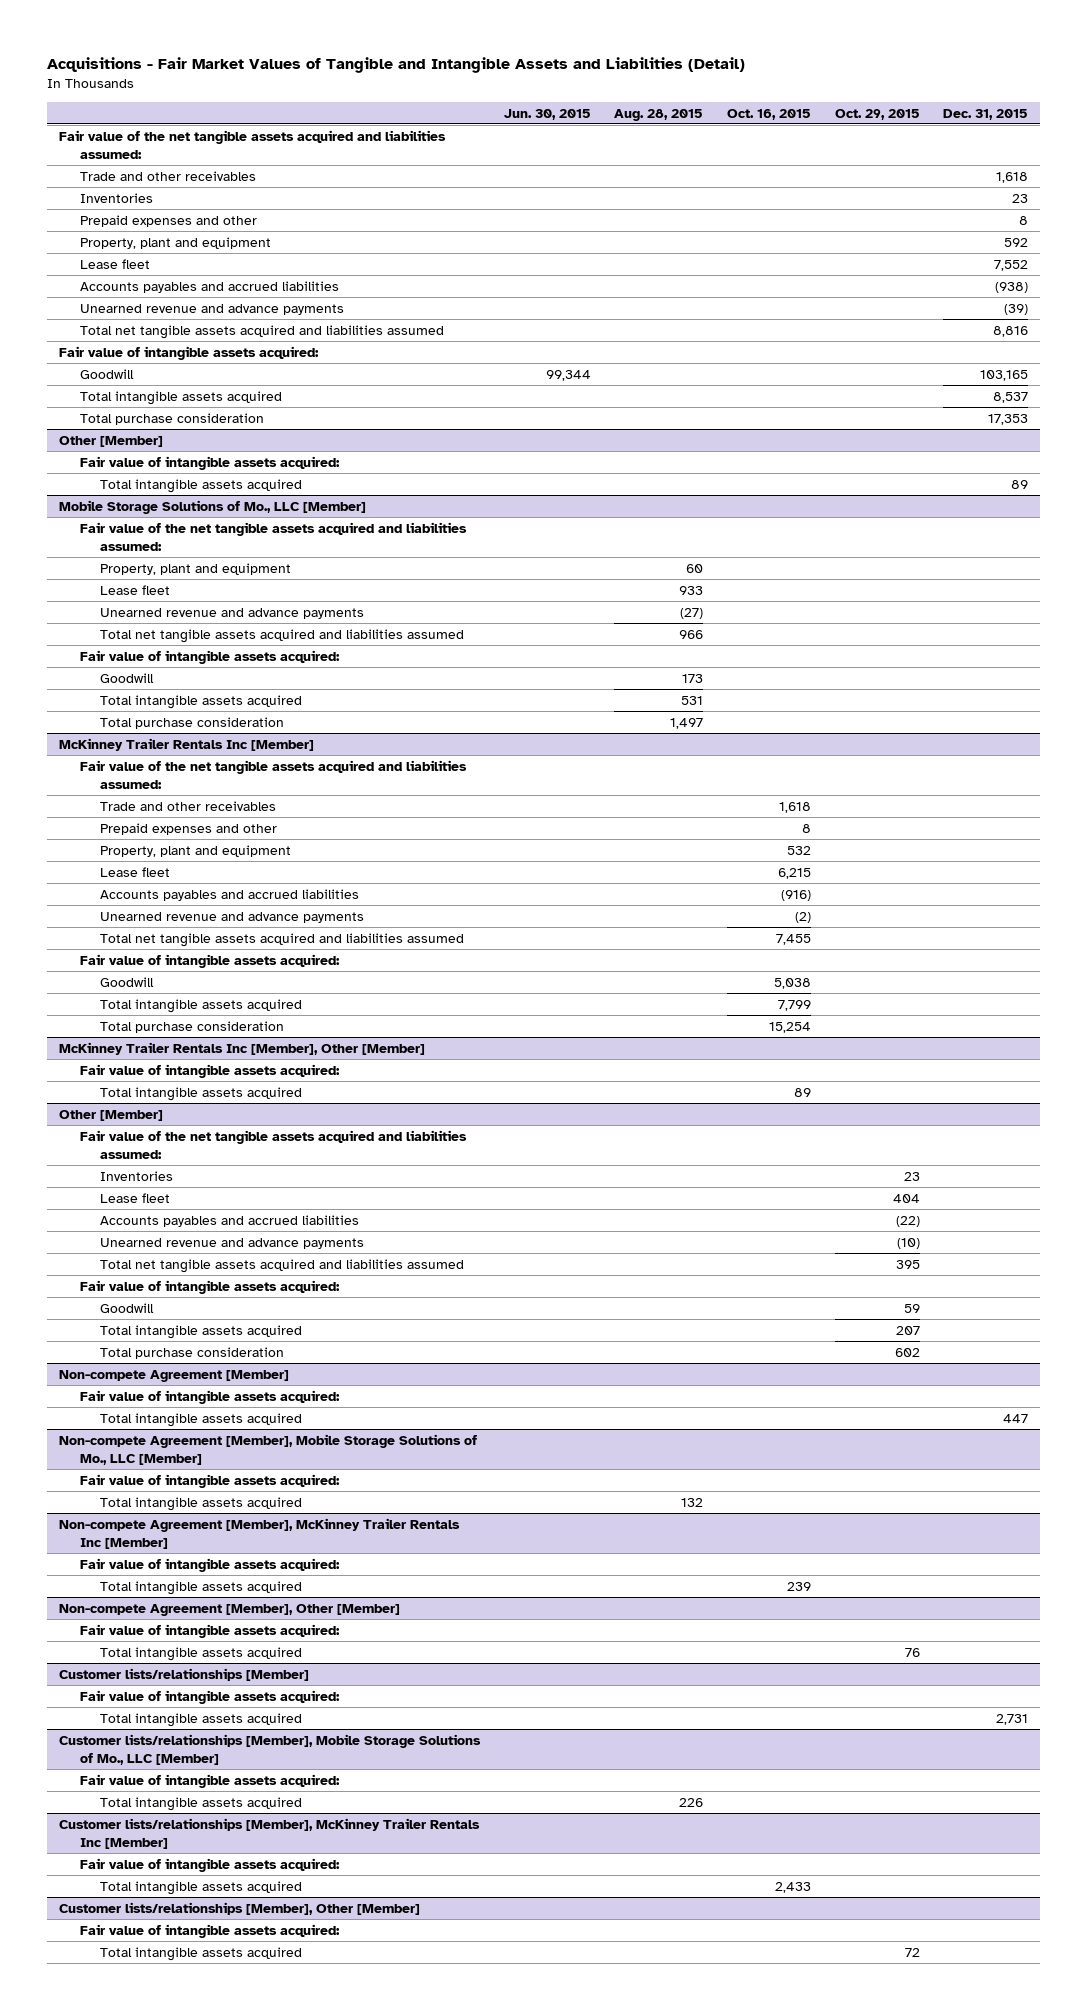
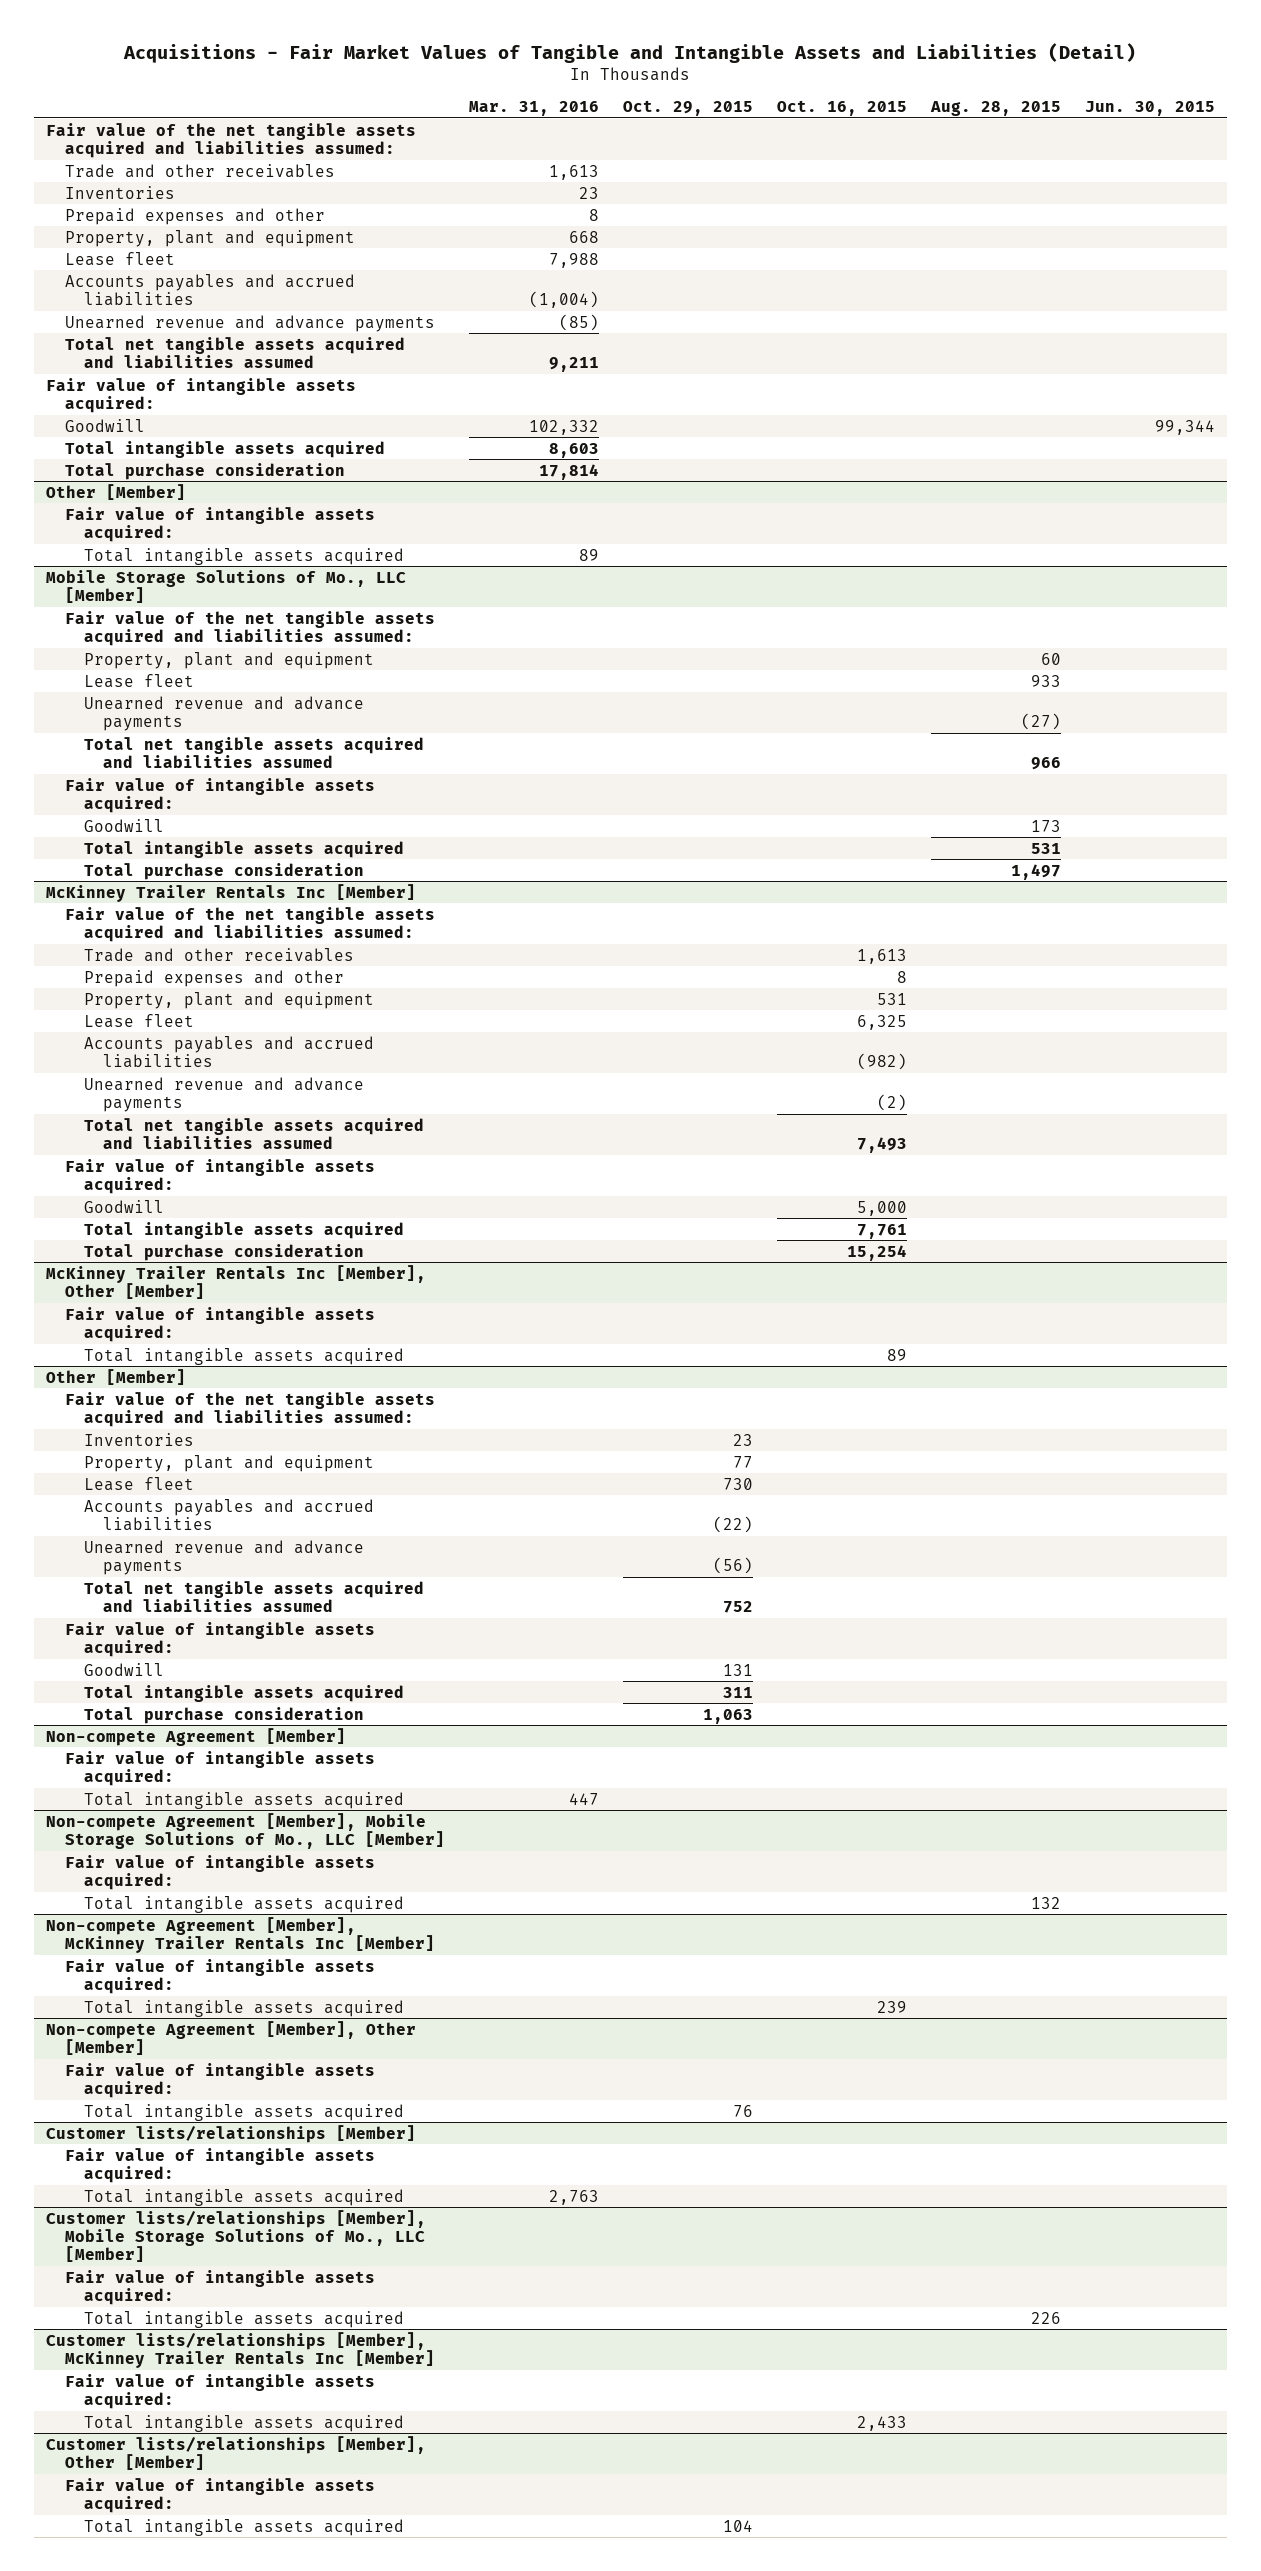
[943,108,1029,120] Dec. 31, 2015 -> none
none -> [469,100,600,116] Mar. 31, 2016
[779,801,812,813] 1,618 -> [856,948,907,964] 1,613
[787,845,812,855] 532 -> [876,992,907,1005] 531
[778,867,812,879] 6,215 -> [856,1014,907,1030] 6,325
[781,889,812,901] (916) -> [856,1053,907,1071] (982)
[776,933,812,945] 7,455 -> [856,1137,907,1154] 7,493
[774,977,812,989] 5,038 -> [856,1200,907,1216] 5,000
[778,999,812,1011] 7,799 -> [856,1223,907,1239] 7,761
none -> [83,1454,374,1472] Property, plant and equipment
[892,1193,920,1203] 404 -> [722,1477,753,1490] 730
[896,1237,920,1249] (10) -> [712,1557,753,1575] (56)
[895,1259,920,1269] 395 -> [722,1601,753,1614] 752
[903,1303,920,1313] 59 -> [722,1663,753,1676] 131
[895,1325,920,1335] 207 -> [722,1686,753,1698] 311
[894,1347,920,1357] 602 -> [702,1708,753,1724] 1,063
[904,1947,920,1957] 72 -> [722,2519,753,2532] 104

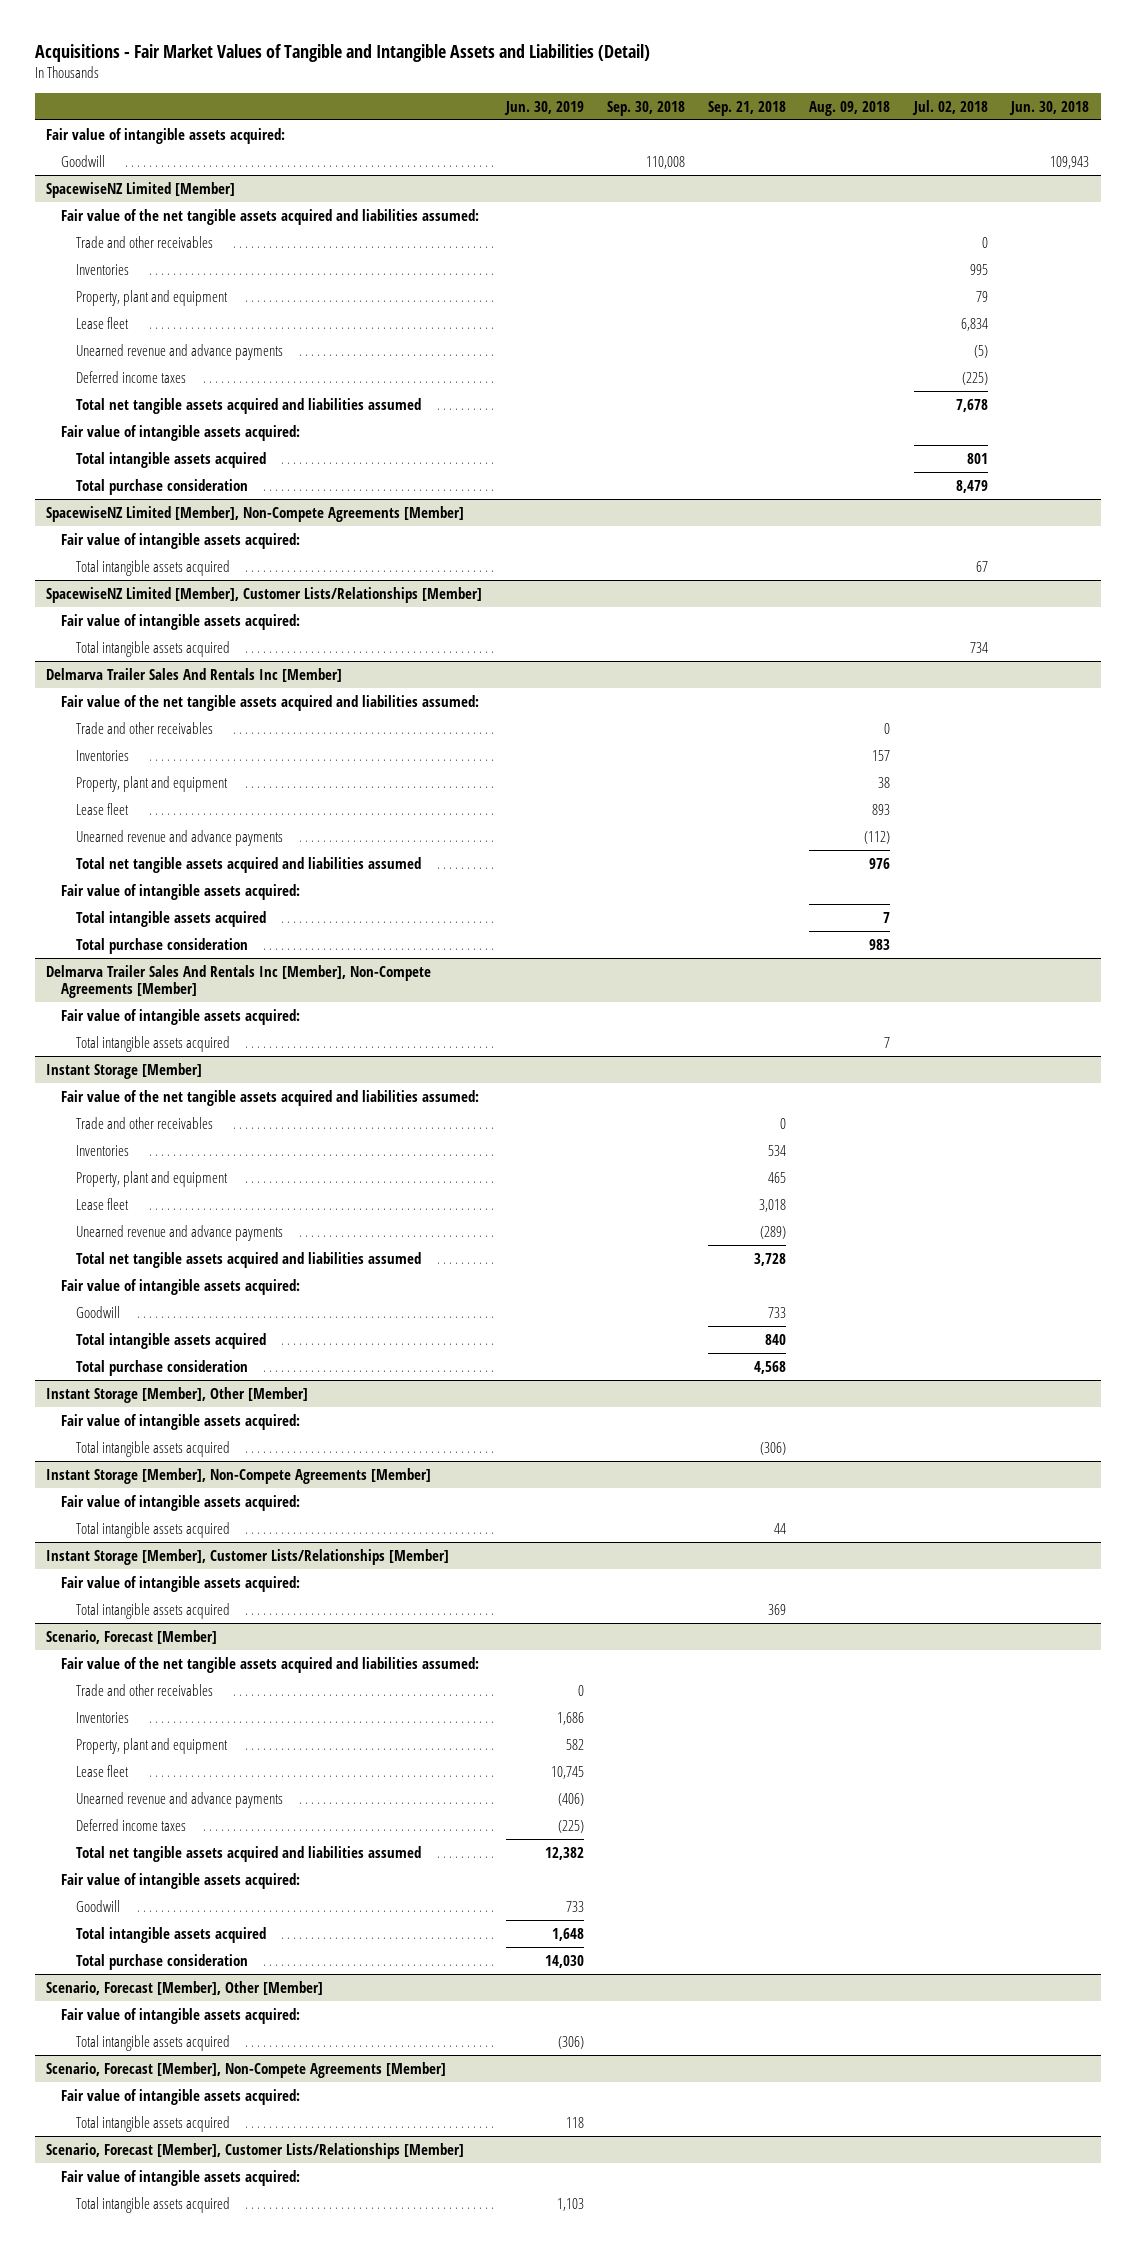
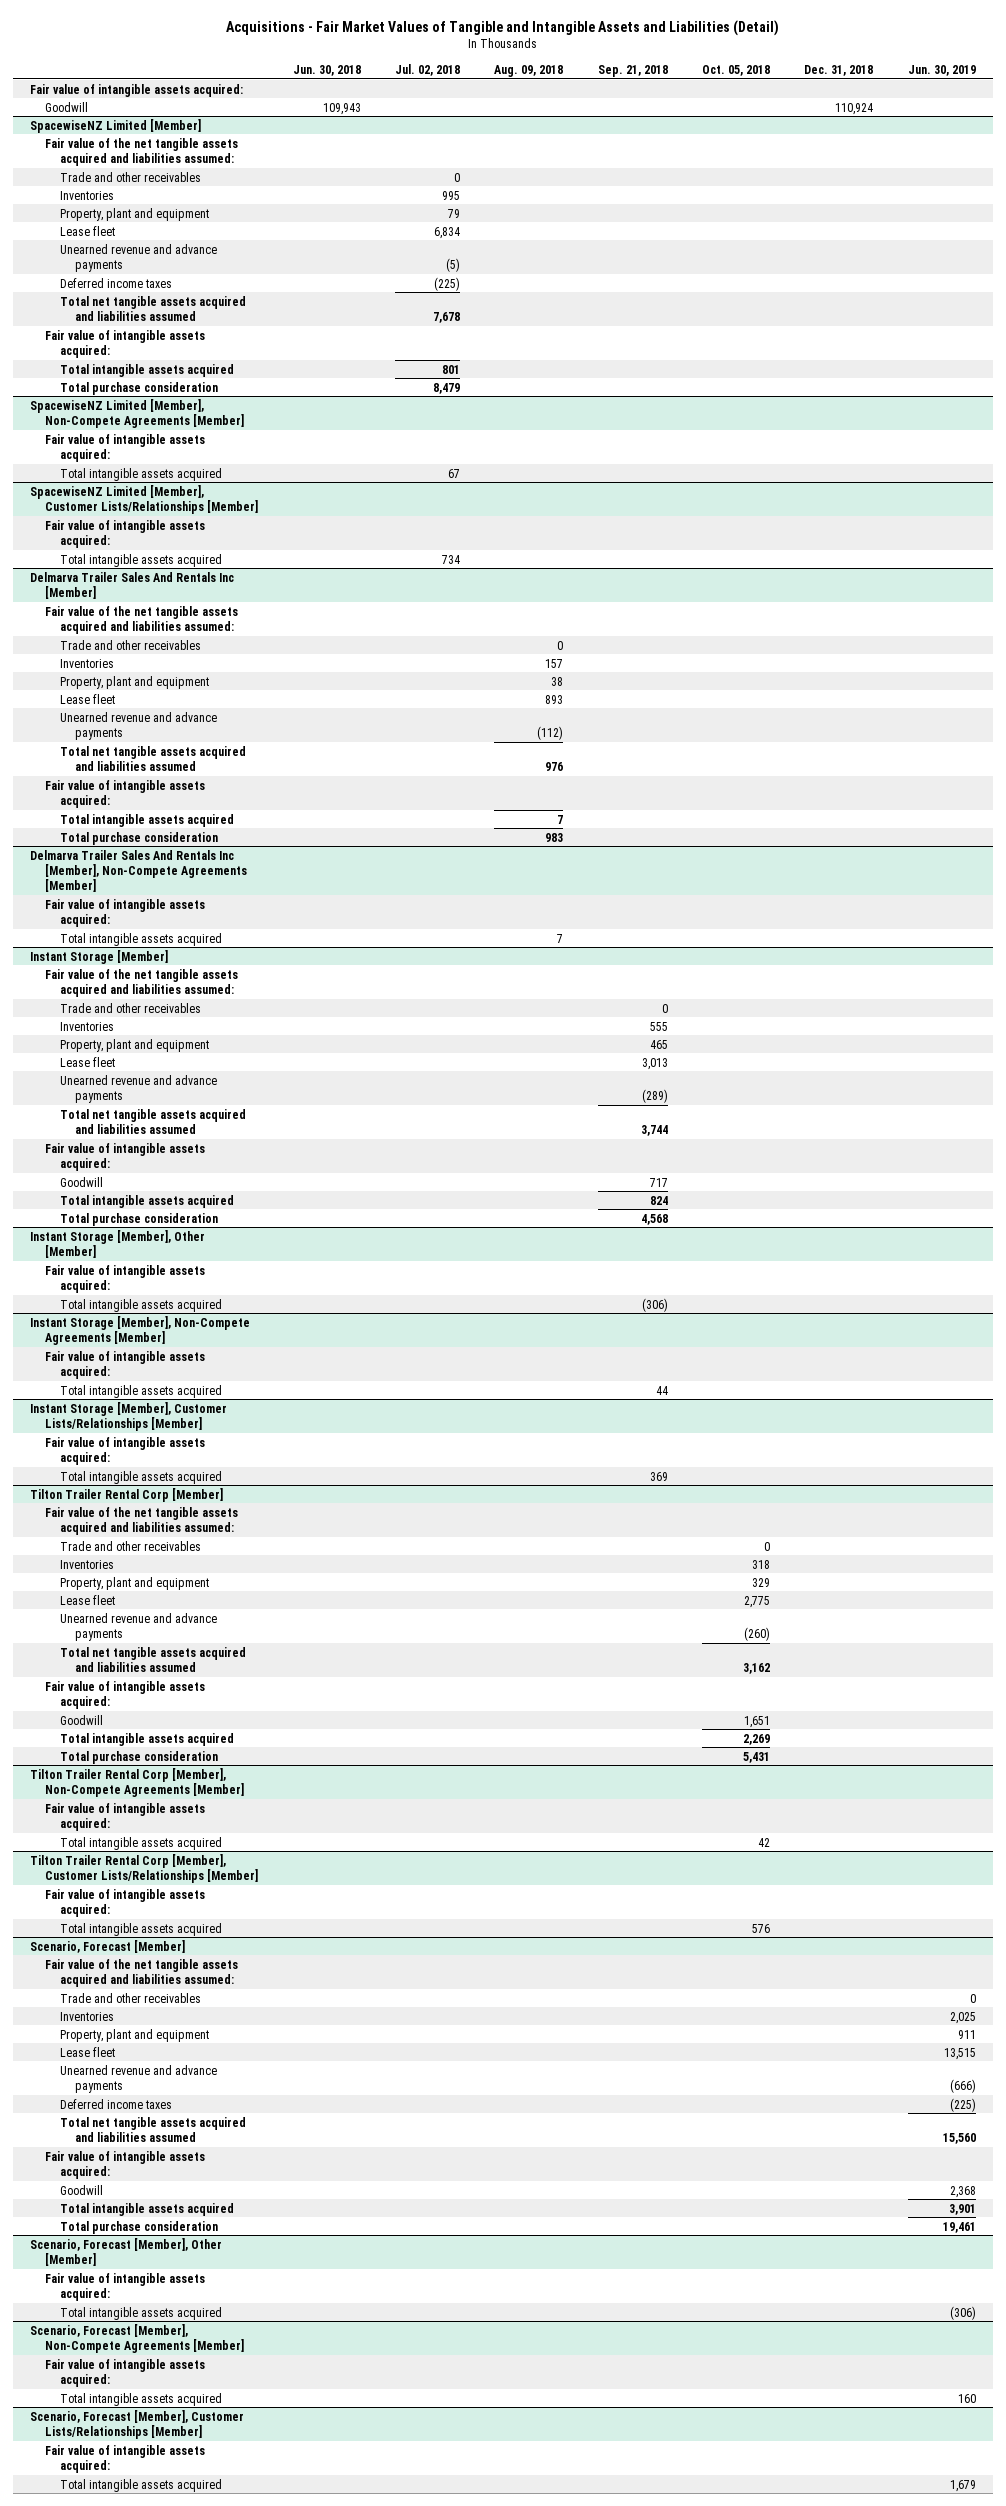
[606,101,685,117] Sep. 30, 2018 -> none
none -> [701,64,770,76] Oct. 05, 2018
none -> [804,64,874,76] Dec. 31, 2018
[768,1144,787,1156] 534 -> [649,1021,668,1031] 555
[759,1198,787,1212] 3,018 -> [641,1057,668,1070] 3,013
[754,1252,787,1266] 3,728 -> [640,1124,668,1136] 3,744
[768,1306,787,1318] 733 -> [649,1177,668,1187] 717
[765,1333,787,1345] 840 -> [649,1195,668,1205] 824
none -> [30,1487,224,1502] Tilton Trailer Rental Corp [Member]
none -> [45,1506,239,1535] Fair value of the net tangible assets acquired and liabilities assumed:
none -> [60,1540,202,1551] Trade and other receivables
none -> [60,1559,115,1569] Inventories
none -> [60,1576,210,1590] Property, plant and equipment
none -> [60,1594,116,1605] Lease fleet
none -> [60,1612,218,1641] Unearned revenue and advance payments
none -> [60,1646,247,1672] Total net tangible assets acquired and liabilities assumed
none -> [45,1680,206,1709] Fair value of intangible assets acquired:
none -> [60,1714,104,1725] Goodwill
none -> [60,1732,235,1746] Total intangible assets acquired
none -> [60,1750,219,1764] Total purchase consideration
none -> [30,1767,245,1797] Tilton Trailer Rental Corp [Member], Non-Compete Agreements [Member]
none -> [45,1802,206,1831] Fair value of intangible assets acquired:
none -> [60,1836,223,1850] Total intangible assets acquired
none -> [30,1853,259,1883] Tilton Trailer Rental Corp [Member], Customer Lists/Relationships [Member]
none -> [45,1888,206,1917] Fair value of intangible assets acquired:
none -> [60,1922,223,1936] Total intangible assets acquired
[556,1711,584,1725] 1,686 -> [949,2011,976,2024] 2,025
[565,1738,584,1750] 582 -> [957,2029,976,2039] 911
[550,1765,584,1779] 10,745 -> [943,2047,976,2060] 13,515
[557,1792,584,1806] (406) -> [949,2078,976,2093] (666)
[544,1846,584,1860] 12,382 -> [942,2132,976,2144] 15,560
[565,1900,584,1912] 733 -> [949,2185,976,2198] 2,368
[551,1927,584,1941] 1,648 -> [948,2203,976,2215] 3,901
[544,1954,584,1968] 14,030 -> [942,2221,976,2233] 19,461
[565,2116,584,2128] 118 -> [957,2393,976,2403] 160
[556,2197,584,2211] 1,103 -> [949,2479,976,2492] 1,679

